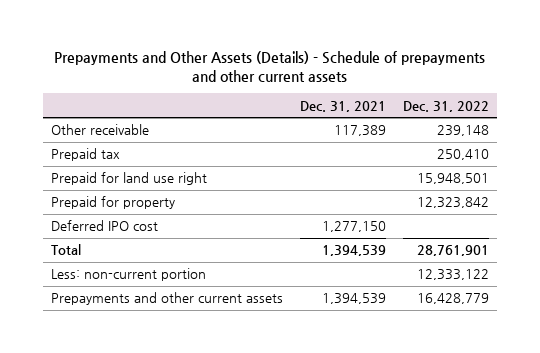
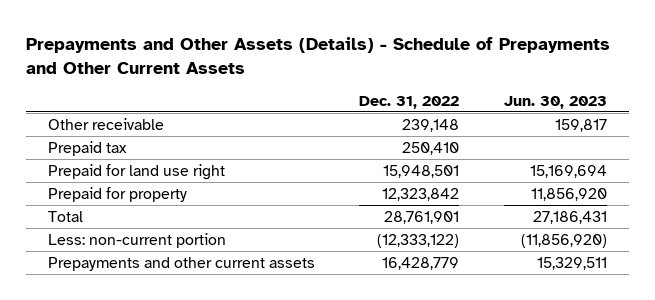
[53,50,485,82] Prepayments and Other Assets (Details) - Schedule of prepayments and other current assets -> [25,36,610,74] Prepayments and Other Assets (Details) - Schedule of Prepayments and Other Current Assets
[299,100,386,112] Dec. 31, 2021 -> none
none -> [503,95,607,109] Jun. 30, 2023
[51,220,159,232] Deferred IPO cost -> none
[416,269,489,281] 12,333,122 -> [377,233,460,248] (12,333,122)

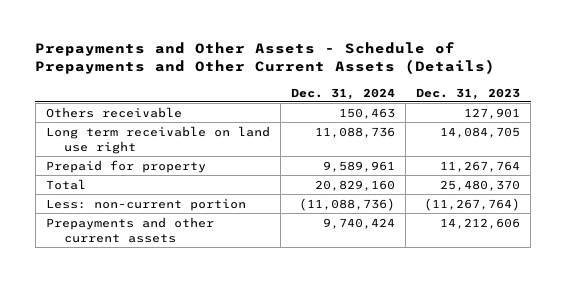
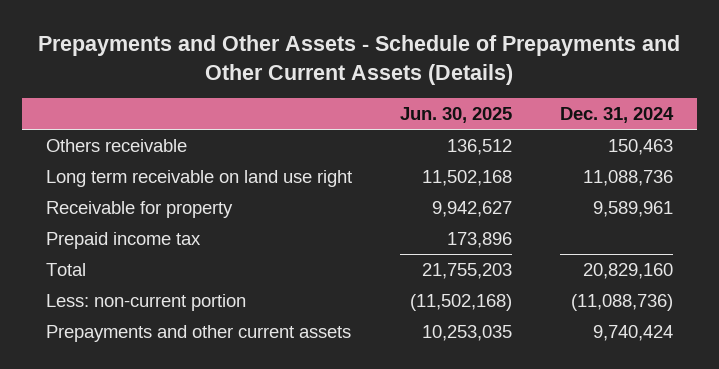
[416,87,521,100] Dec. 31, 2023 -> none
none -> [399,107,512,124] Jun. 30, 2025
[45,159,206,173] Prepaid for property -> [45,200,233,218] Receivable for property
none -> [45,231,201,249] Prepaid income tax

